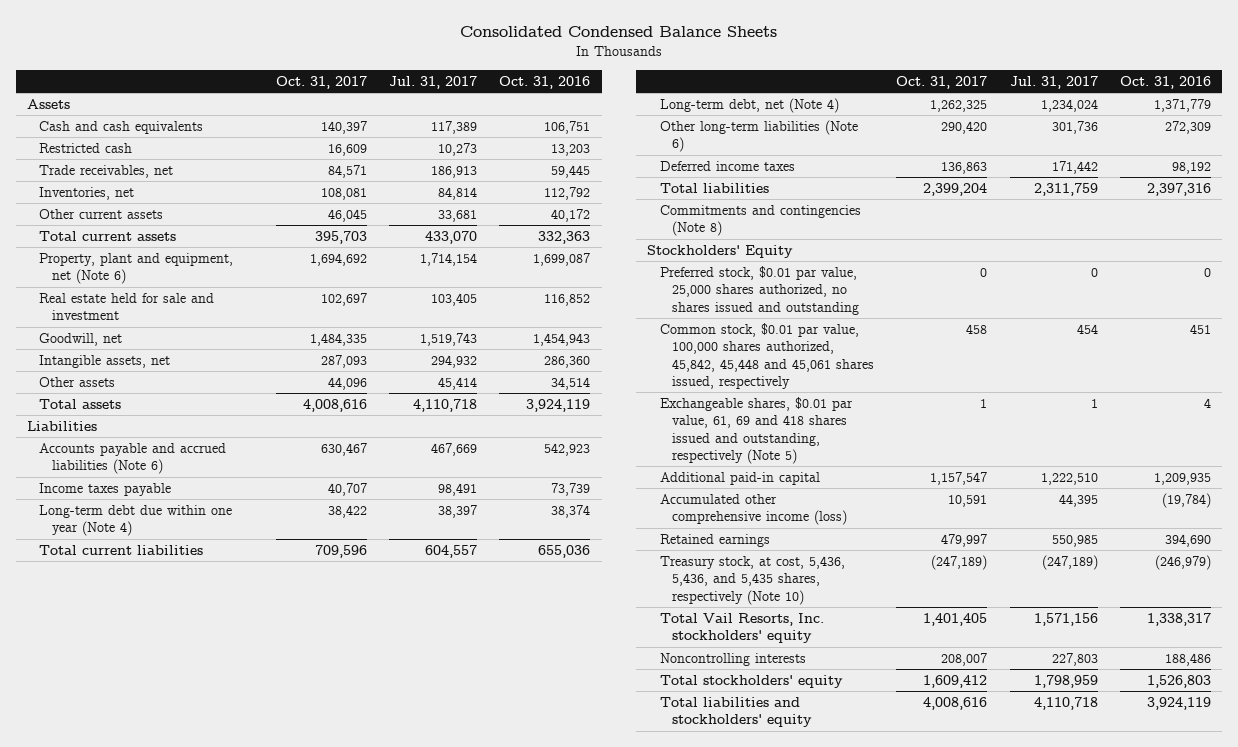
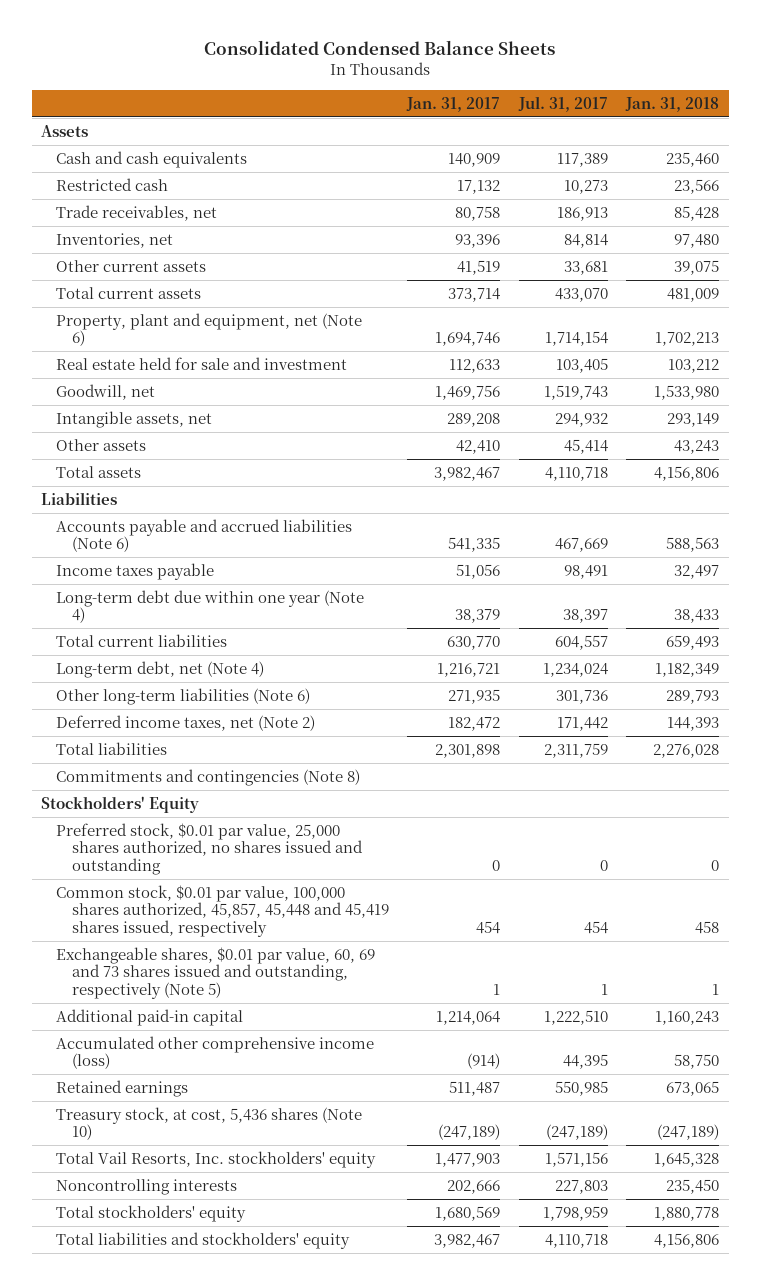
[275,75,367,89] Oct. 31, 2017 -> none
[499,75,591,89] Oct. 31, 2016 -> none
none -> [406,96,501,112] Jan. 31, 2017
none -> [625,96,720,112] Jan. 31, 2018
[659,160,795,171] Deferred income taxes -> [56,714,316,731] Deferred income taxes, net (Note 2)
[659,322,875,389] Common stock, $0.01 par value, 100,000 shares authorized, 45,842, 45,448 and 45,061 shares issued, respectively -> [56,884,389,937] Common stock, $0.01 par value, 100,000 shares authorized, 45,857, 45,448 and 45,419 shares issued, respectively
[659,396,853,464] Exchangeable shares, $0.01 par value, 61, 69 and 418 shares issued and outstanding, respectively (Note 5) -> [56,946,376,999] Exchangeable shares, $0.01 par value, 60, 69 and 73 shares issued and outstanding, respectively (Note 5)
[659,555,845,605] Treasury stock, at cost, 5,436, 5,436, and 5,435 shares, respectively (Note 10) -> [56,1106,363,1141] Treasury stock, at cost, 5,436 shares (Note 10)

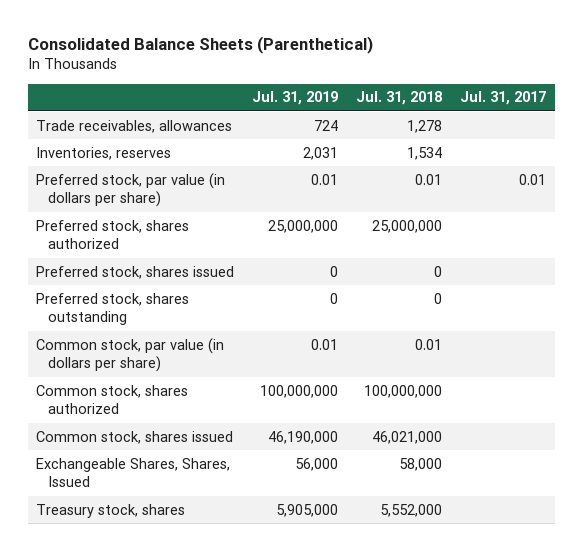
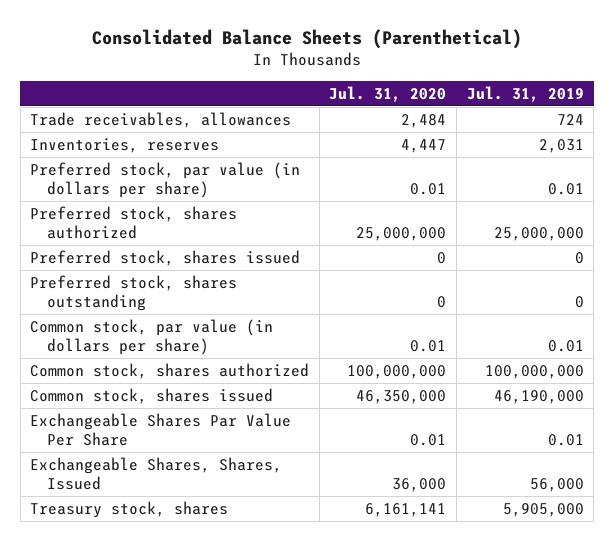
[355,91,442,106] Jul. 31, 2018 -> none
[459,91,546,106] Jul. 31, 2017 -> none
none -> [329,85,447,102] Jul. 31, 2020
none -> [30,413,292,446] Exchangeable Shares Par Value Per Share

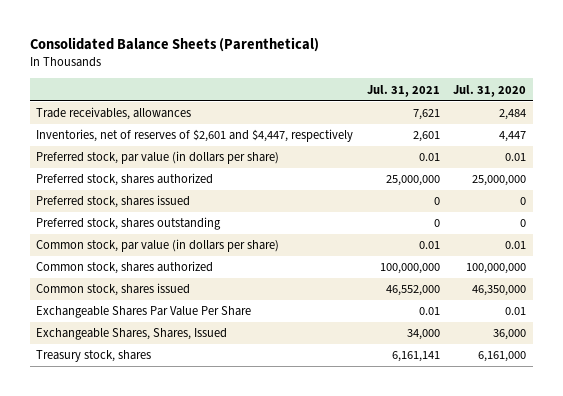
[466,85,584,102] Jul. 31, 2019 -> none
none -> [366,84,440,97] Jul. 31, 2021
[30,138,220,154] Inventories, reserves -> [36,129,354,143] Inventories, net of reserves of $2,601 and $4,447, respectively
[365,503,447,518] 6,161,141 -> [478,351,527,363] 6,161,000

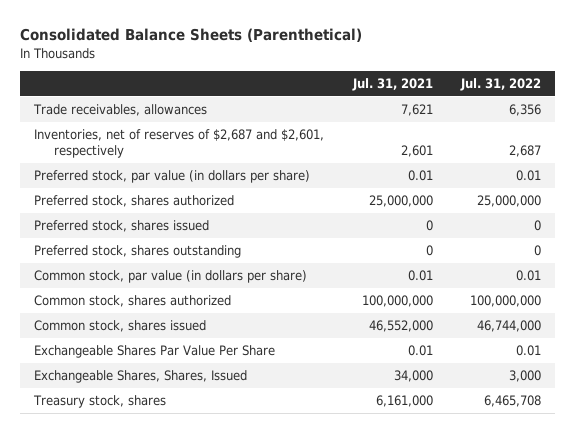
[453,84,527,97] Jul. 31, 2020 -> none
none -> [459,77,541,91] Jul. 31, 2022
[36,129,354,143] Inventories, net of reserves of $2,601 and $4,447, respectively -> [34,129,325,159] Inventories, net of reserves of $2,687 and $2,601, respectively
[391,351,440,363] 6,161,141 -> [375,395,433,408] 6,161,000

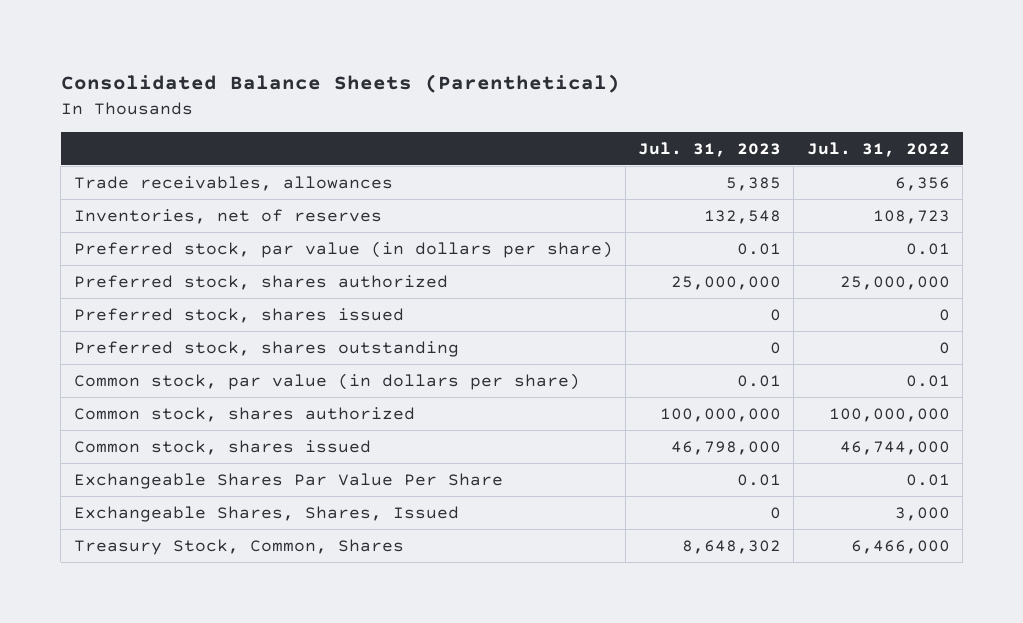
[351,77,433,91] Jul. 31, 2021 -> none
none -> [638,141,782,157] Jul. 31, 2023
[34,129,325,159] Inventories, net of reserves of $2,687 and $2,601, respectively -> none
none -> [73,208,382,224] Inventories, net of reserves
[33,395,167,409] Treasury stock, shares -> [73,538,404,555] Treasury Stock, Common, Shares
[483,395,541,408] 6,465,708 -> [850,539,950,554] 6,466,000

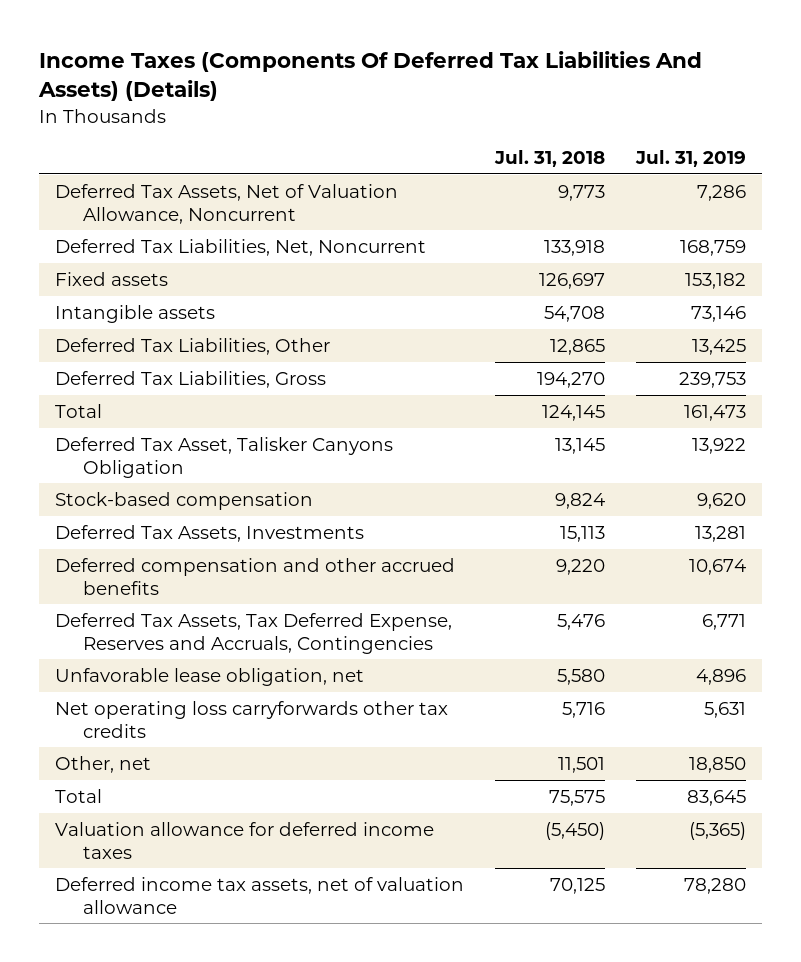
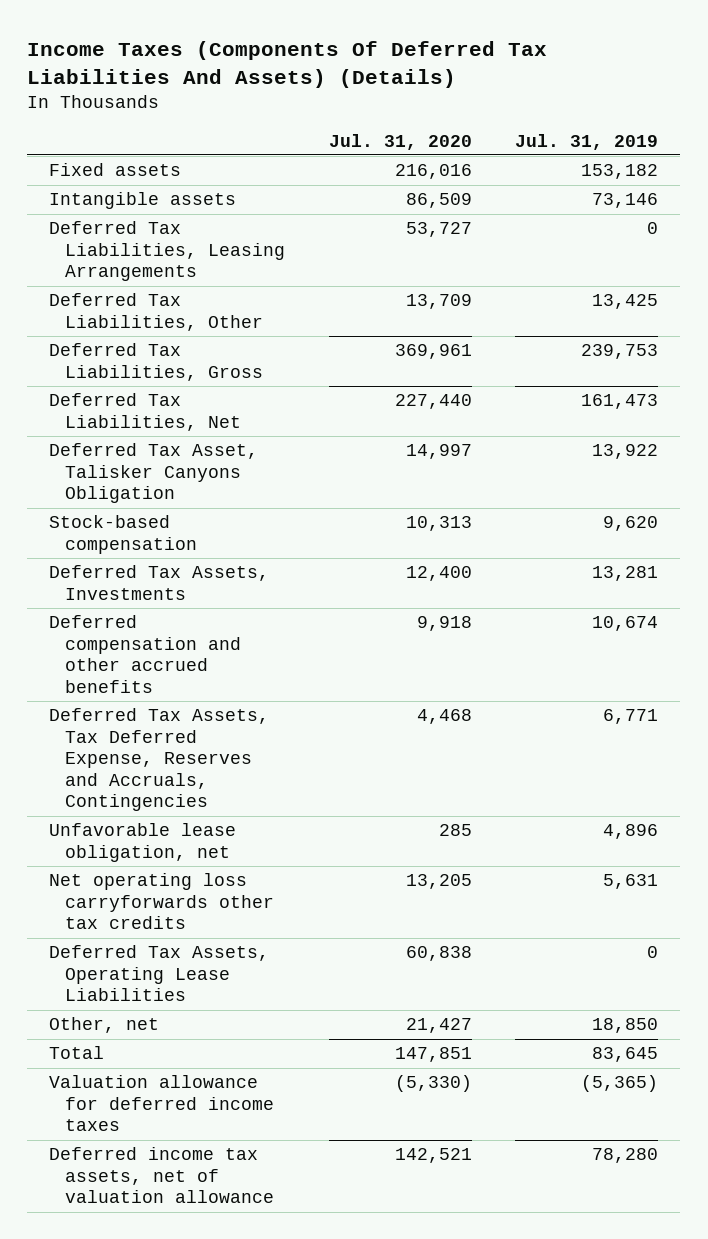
[494,150,606,168] Jul. 31, 2018 -> none
none -> [328,133,472,150] Jul. 31, 2020
[54,183,398,224] Deferred Tax Assets, Net of Valuation Allowance, Noncurrent -> none
[54,238,426,256] Deferred Tax Liabilities, Net, Noncurrent -> none
none -> [49,221,285,282] Deferred Tax Liabilities, Leasing Arrangements
[54,403,102,418] Total -> [49,393,241,431] Deferred Tax Liabilities, Net
none -> [49,945,270,1002] Deferred Tax Assets, Operating Lease Liabilities

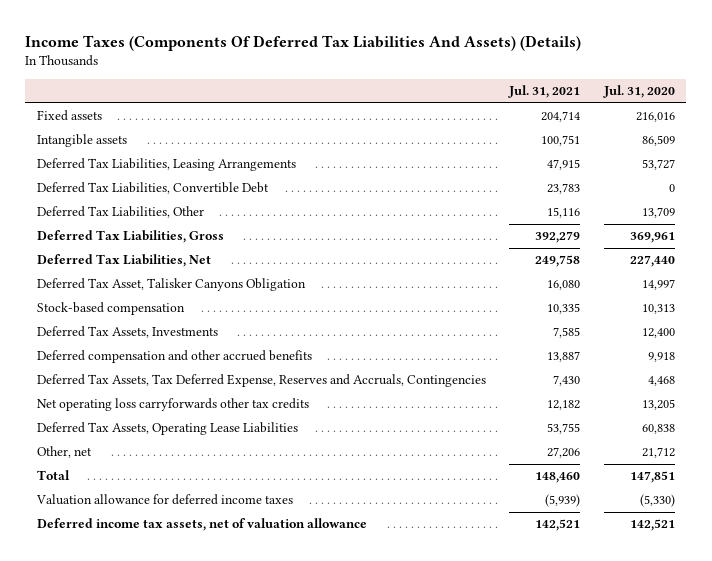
[515,133,659,150] Jul. 31, 2019 -> none
none -> [508,85,581,99] Jul. 31, 2021
none -> [36,182,269,195] Deferred Tax Liabilities, Convertible Debt
[49,823,237,862] Unfavorable lease obligation, net -> none
[405,1018,472,1034] 21,427 -> [641,447,675,459] 21,712

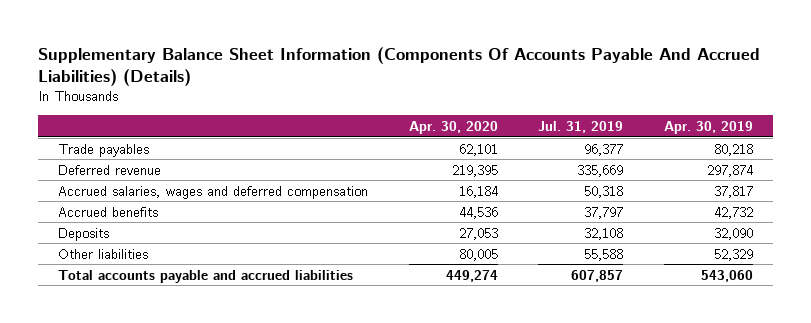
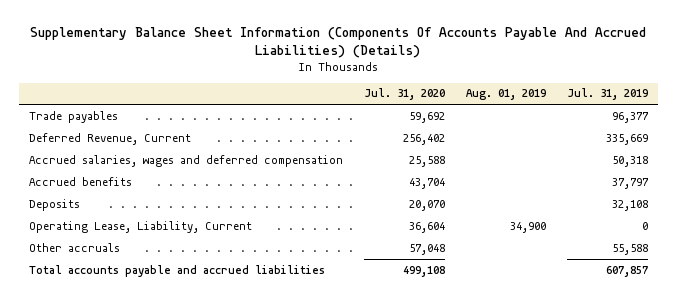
[408,120,498,134] Apr. 30, 2020 -> none
[664,120,754,134] Apr. 30, 2019 -> none
none -> [364,88,446,101] Jul. 31, 2020
none -> [465,89,546,101] Aug. 01, 2019
[57,164,161,175] Deferred revenue -> [29,132,192,145] Deferred Revenue, Current
none -> [29,220,253,233] Operating Lease, Liability, Current
[57,248,148,259] Other liabilities -> [29,242,121,252] Other accruals

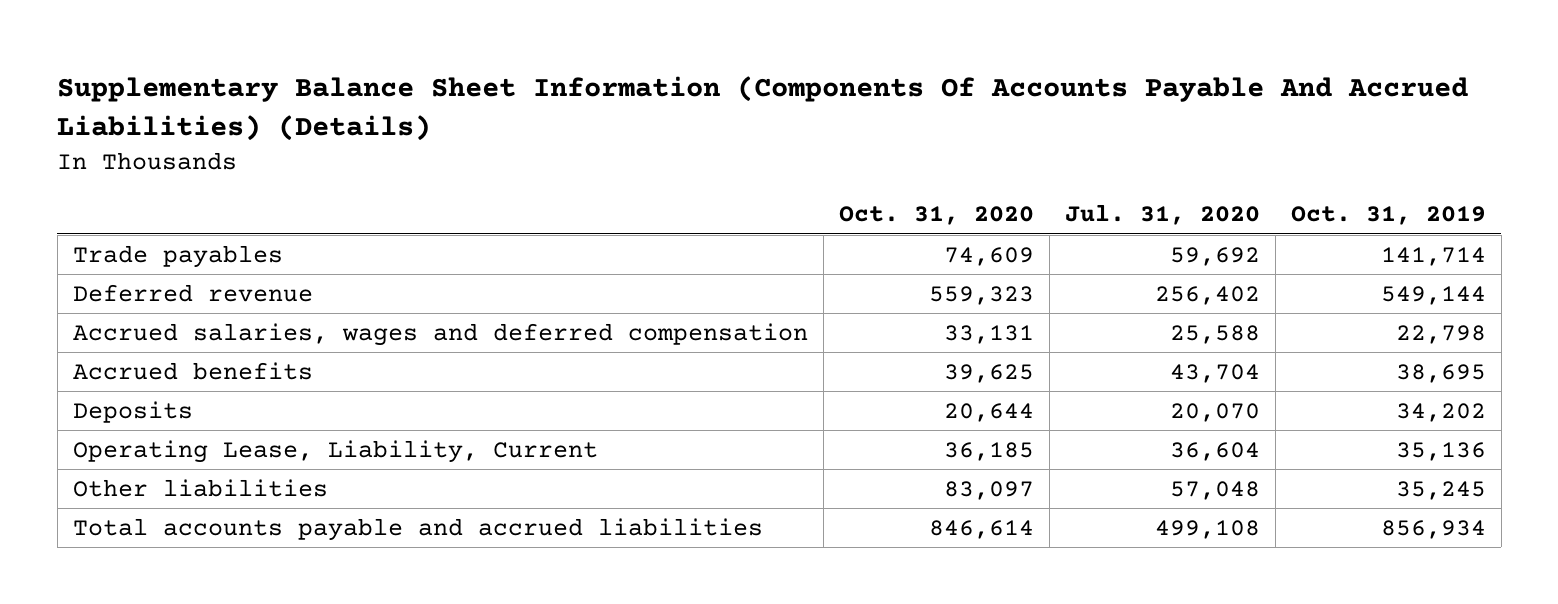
[465,89,546,101] Aug. 01, 2019 -> none
[566,88,648,101] Jul. 31, 2019 -> none
none -> [838,206,1034,226] Oct. 31, 2020
none -> [1290,206,1486,226] Oct. 31, 2019
[29,132,192,145] Deferred Revenue, Current -> [72,284,313,303] Deferred revenue
[29,242,121,252] Other accruals -> [72,479,328,498] Other liabilities

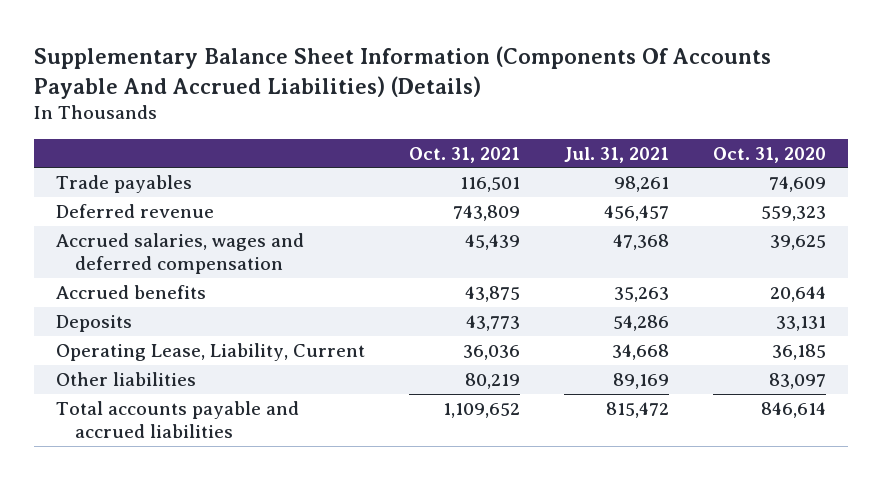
[1064,204,1260,226] Jul. 31, 2020 -> none
[1290,206,1486,226] Oct. 31, 2019 -> none
none -> [409,146,521,163] Oct. 31, 2021
none -> [564,146,670,163] Jul. 31, 2021
[943,325,1034,345] 33,131 -> [770,234,827,250] 39,625
[943,364,1034,384] 39,625 -> [770,285,827,302] 20,644
[943,403,1034,423] 20,644 -> [776,315,827,331] 33,131

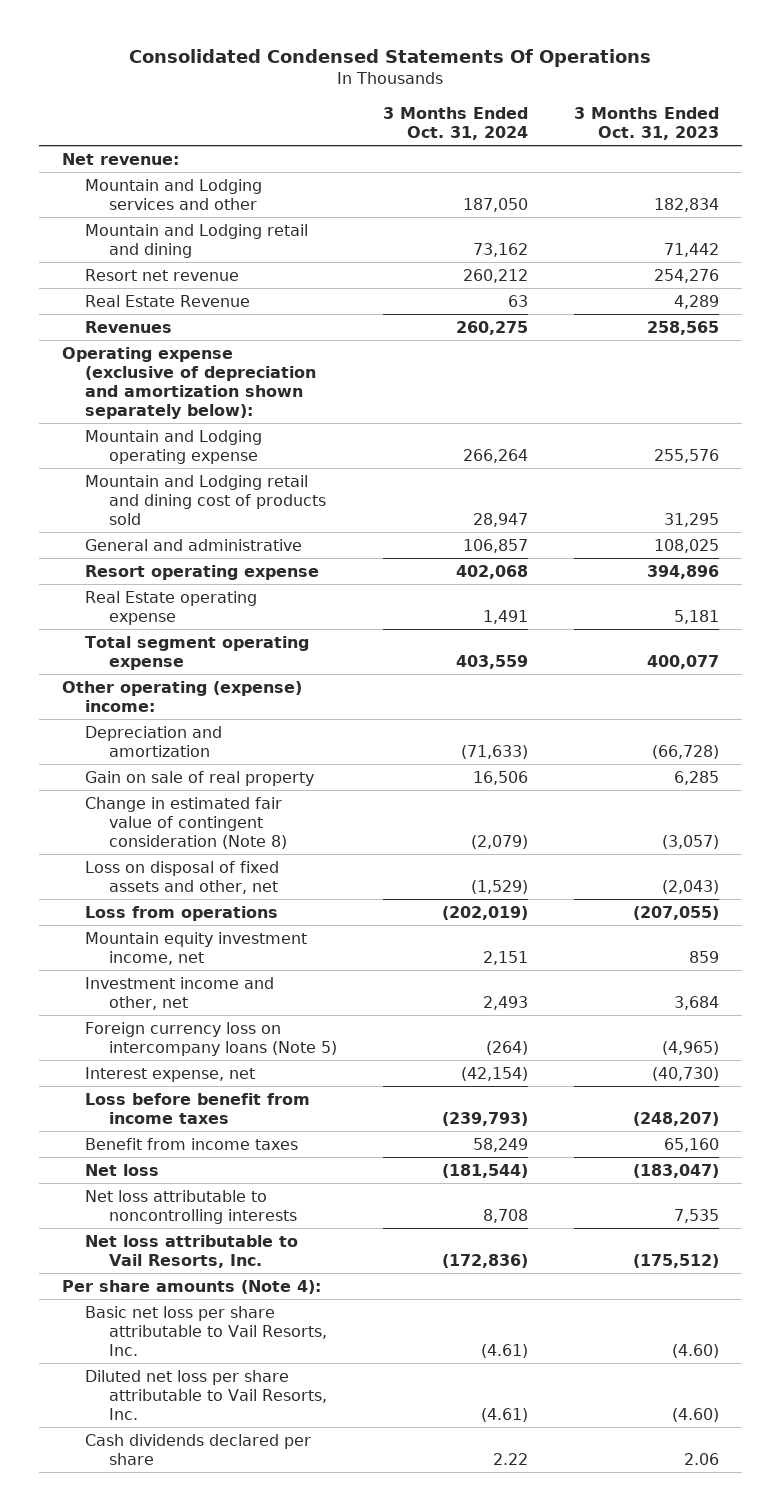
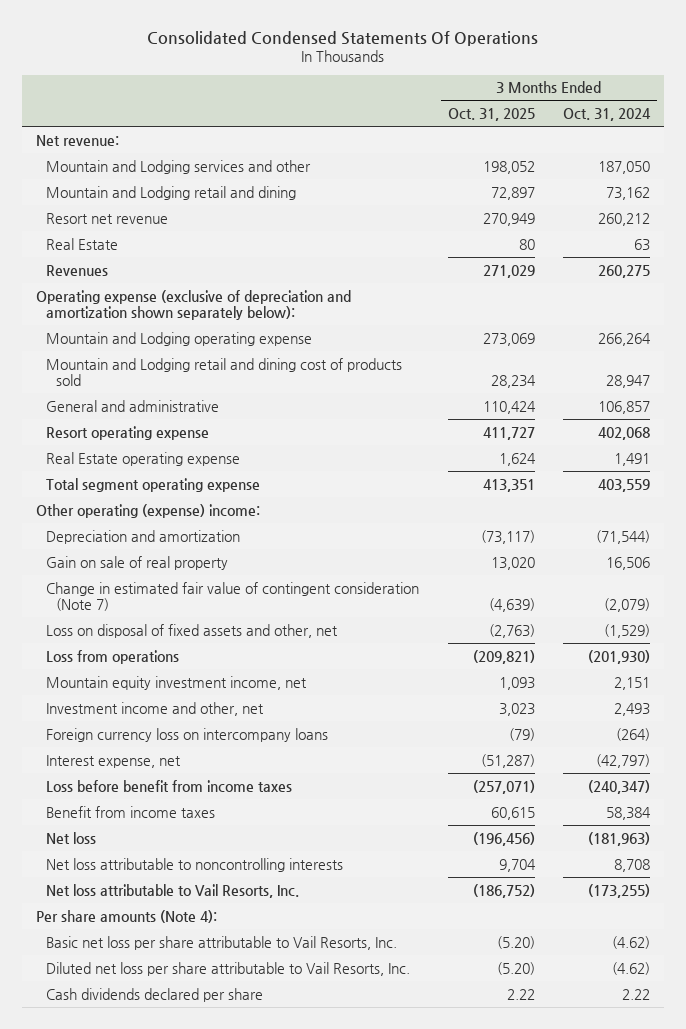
[573,106,719,140] 3 Months Ended Oct. 31, 2023 -> none
none -> [447,108,535,122] Oct. 31, 2025
[85,294,251,307] Real Estate Revenue -> [46,237,119,250] Real Estate
[460,744,528,759] (71,633) -> [595,529,650,544] (71,544)
[85,796,287,849] Change in estimated fair value of contingent consideration (Note 8) -> [46,581,420,611] Change in estimated fair value of contingent consideration (Note 7)
[441,905,528,920] (202,019) -> [587,649,650,664] (201,930)
[85,1021,337,1056] Foreign currency loss on intercompany loans (Note 5) -> [46,727,329,742] Foreign currency loss on intercompany loans
[460,1066,528,1081] (42,154) -> [595,753,650,768] (42,797)
[441,1111,528,1126] (239,793) -> [587,779,650,794] (240,347)
[472,1137,528,1152] 58,249 -> [605,806,651,820] 58,384
[441,1163,528,1178] (181,544) -> [587,831,650,846] (181,963)
[441,1253,528,1268] (172,836) -> [587,883,650,898] (173,255)
[480,1343,528,1358] (4.61) -> [611,935,650,949] (4.62)
[480,1407,528,1422] (4.61) -> [611,961,650,975] (4.62)

